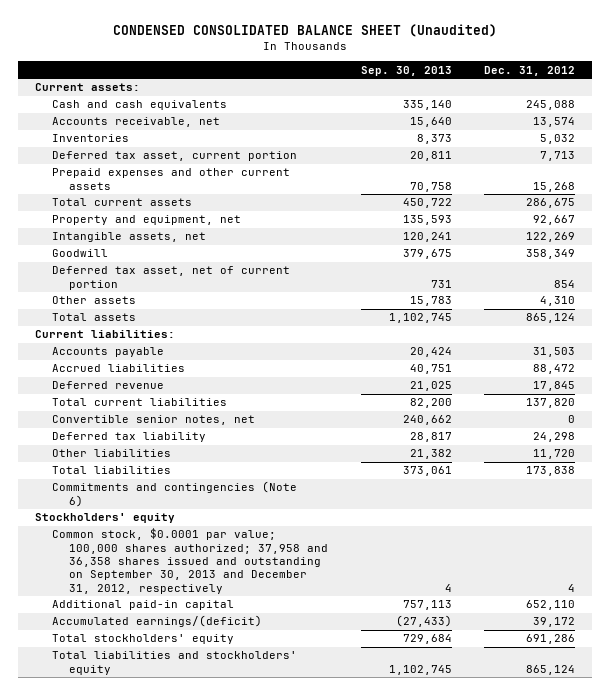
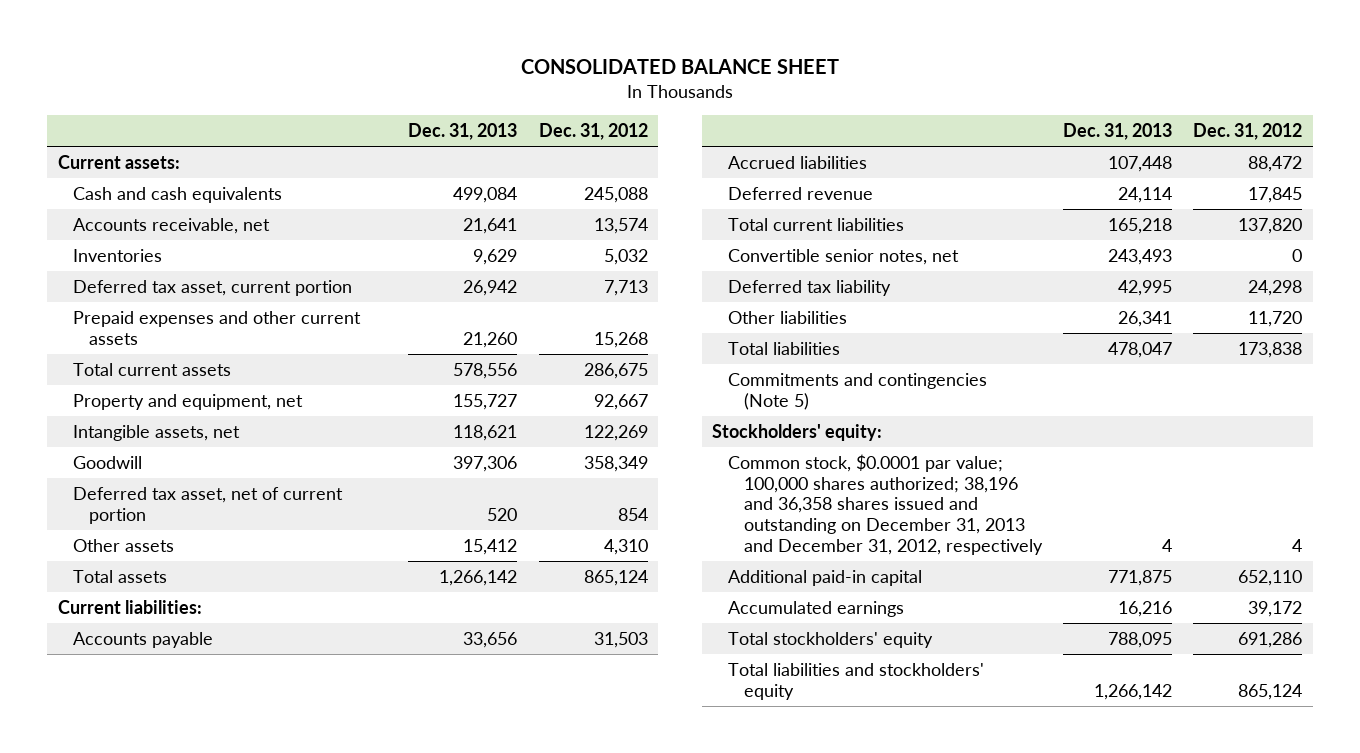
[113,24,498,38] CONDENSED CONSOLIDATED BALANCE SHEET (Unaudited) -> [520,59,839,75] CONSOLIDATED BALANCE SHEET
[360,65,452,76] Sep. 30, 2013 -> none
none -> [408,123,518,141] Dec. 31, 2013
[52,481,298,507] Commitments and contingencies (Note 6) -> [727,372,987,410] Commitments and contingencies (Note 5)
[34,513,175,524] Stockholders' equity -> [712,423,883,441] Stockholders' equity:
[52,528,329,594] Common stock, $0.0001 par value; 100,000 shares authorized; 37,958 and 36,358 shares issued and outstanding on September 30, 2013 and December 31, 2012, respectively -> [727,453,1043,556] Common stock, $0.0001 par value; 100,000 shares authorized; 38,196 and 36,358 shares issued and outstanding on December 31, 2013 and December 31, 2012, respectively
[52,615,263,628] Accumulated earnings/(deficit) -> [727,600,904,617] Accumulated earnings

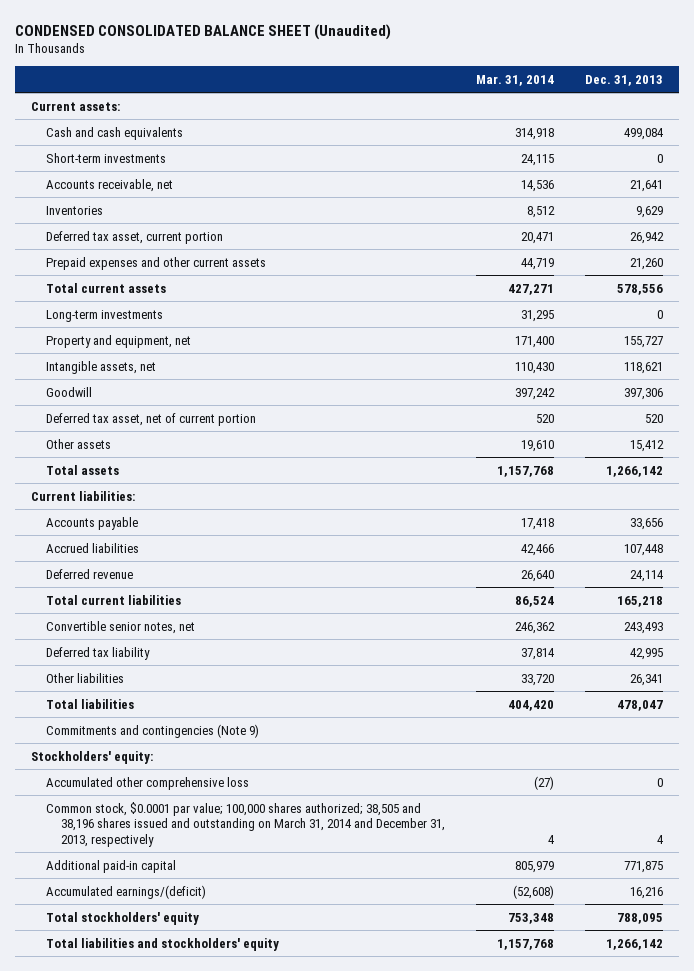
[520,59,839,75] CONSOLIDATED BALANCE SHEET -> [15,23,392,40] CONDENSED CONSOLIDATED BALANCE SHEET (Unaudited)
[538,123,648,141] Dec. 31, 2012 -> none
none -> [476,74,555,86] Mar. 31, 2014
none -> [46,152,167,163] Short-term investments
none -> [46,309,164,322] Long-term investments
[727,372,987,410] Commitments and contingencies (Note 5) -> [46,723,260,738] Commitments and contingencies (Note 9)
none -> [46,776,250,790] Accumulated other comprehensive loss
[727,453,1043,556] Common stock, $0.0001 par value; 100,000 shares authorized; 38,196 and 36,358 shares issued and outstanding on December 31, 2013 and December 31, 2012, respectively -> [46,801,446,847] Common stock, $0.0001 par value; 100,000 shares authorized; 38,505 and 38,196 shares issued and outstanding on March 31, 2014 and December 31, 2013, respectively
[727,600,904,617] Accumulated earnings -> [46,884,207,899] Accumulated earnings/(deficit)

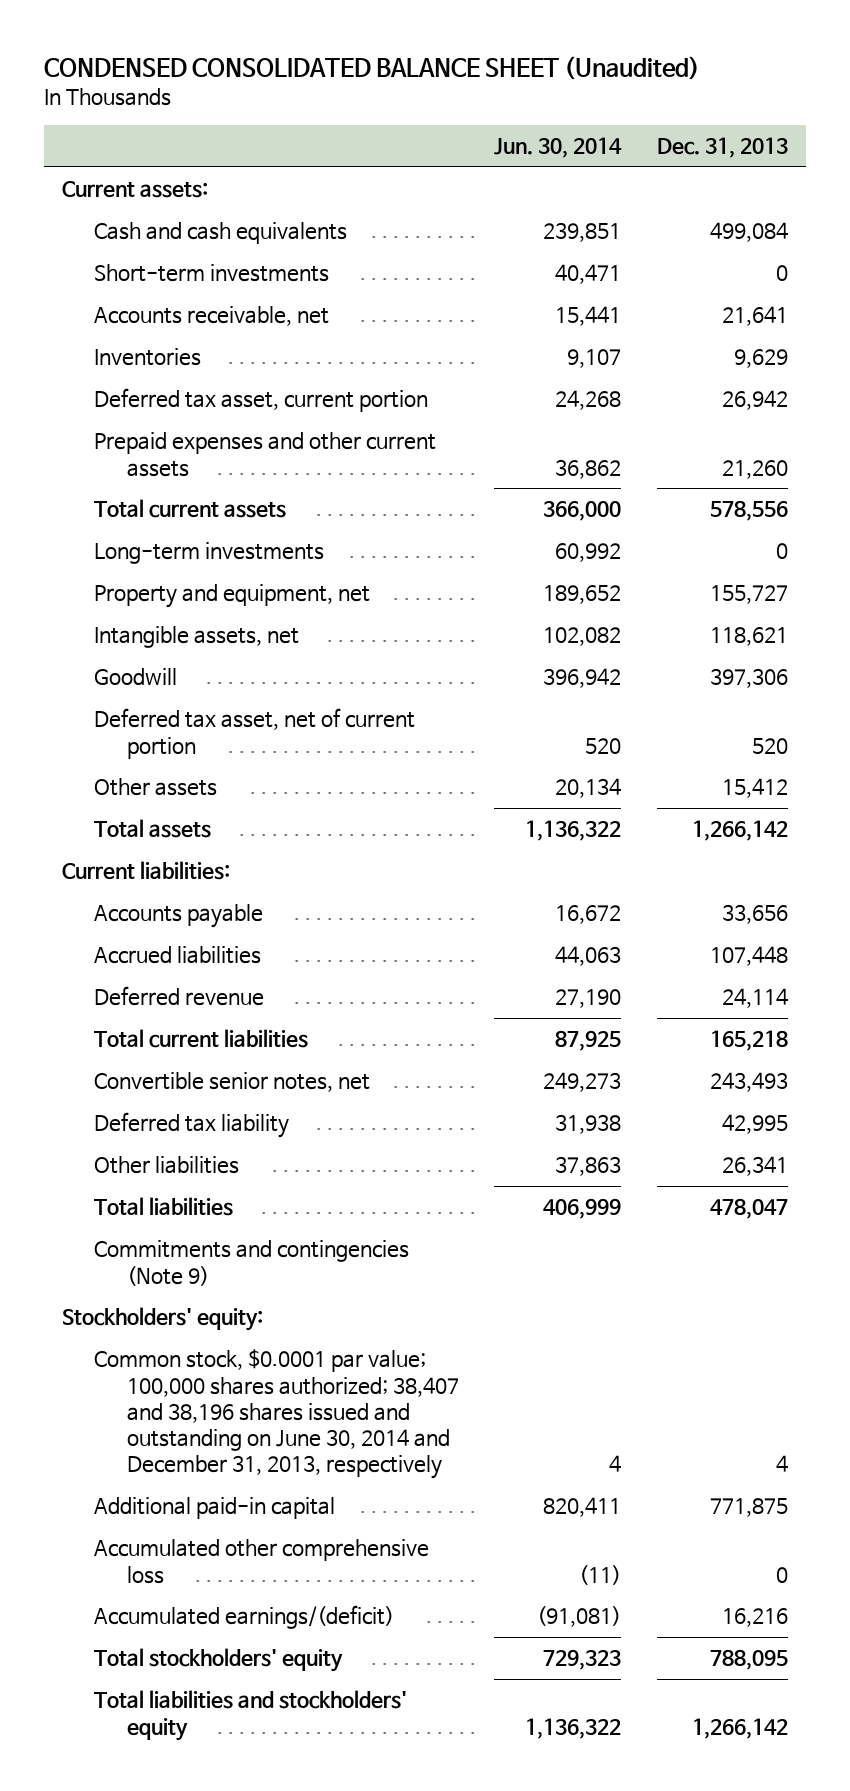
[476,74,555,86] Mar. 31, 2014 -> none
none -> [494,137,623,159] Jun. 30, 2014
[46,801,446,847] Common stock, $0.0001 par value; 100,000 shares authorized; 38,505 and 38,196 shares issued and outstanding on March 31, 2014 and December 31, 2013, respectively -> [94,1349,459,1480] Common stock, $0.0001 par value; 100,000 shares authorized; 38,407 and 38,196 shares issued and outstanding on June 30, 2014 and December 31, 2013, respectively
[46,776,250,790] Accumulated other comprehensive loss -> [94,1539,430,1584] Accumulated other comprehensive loss

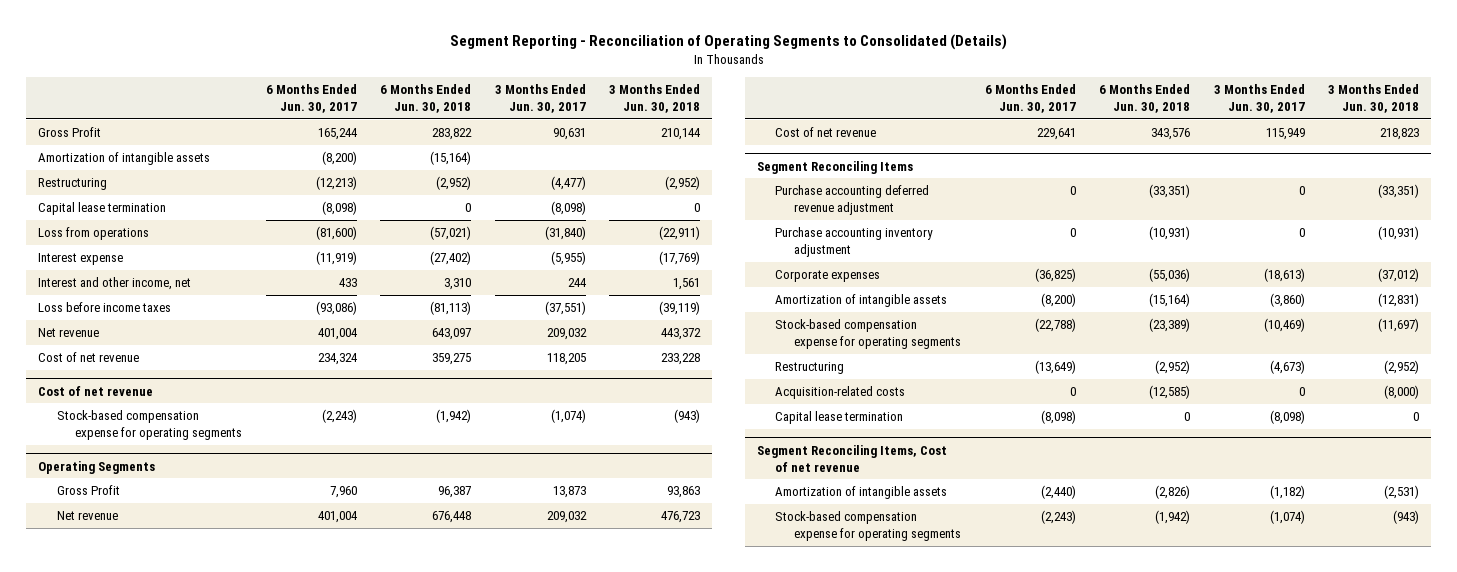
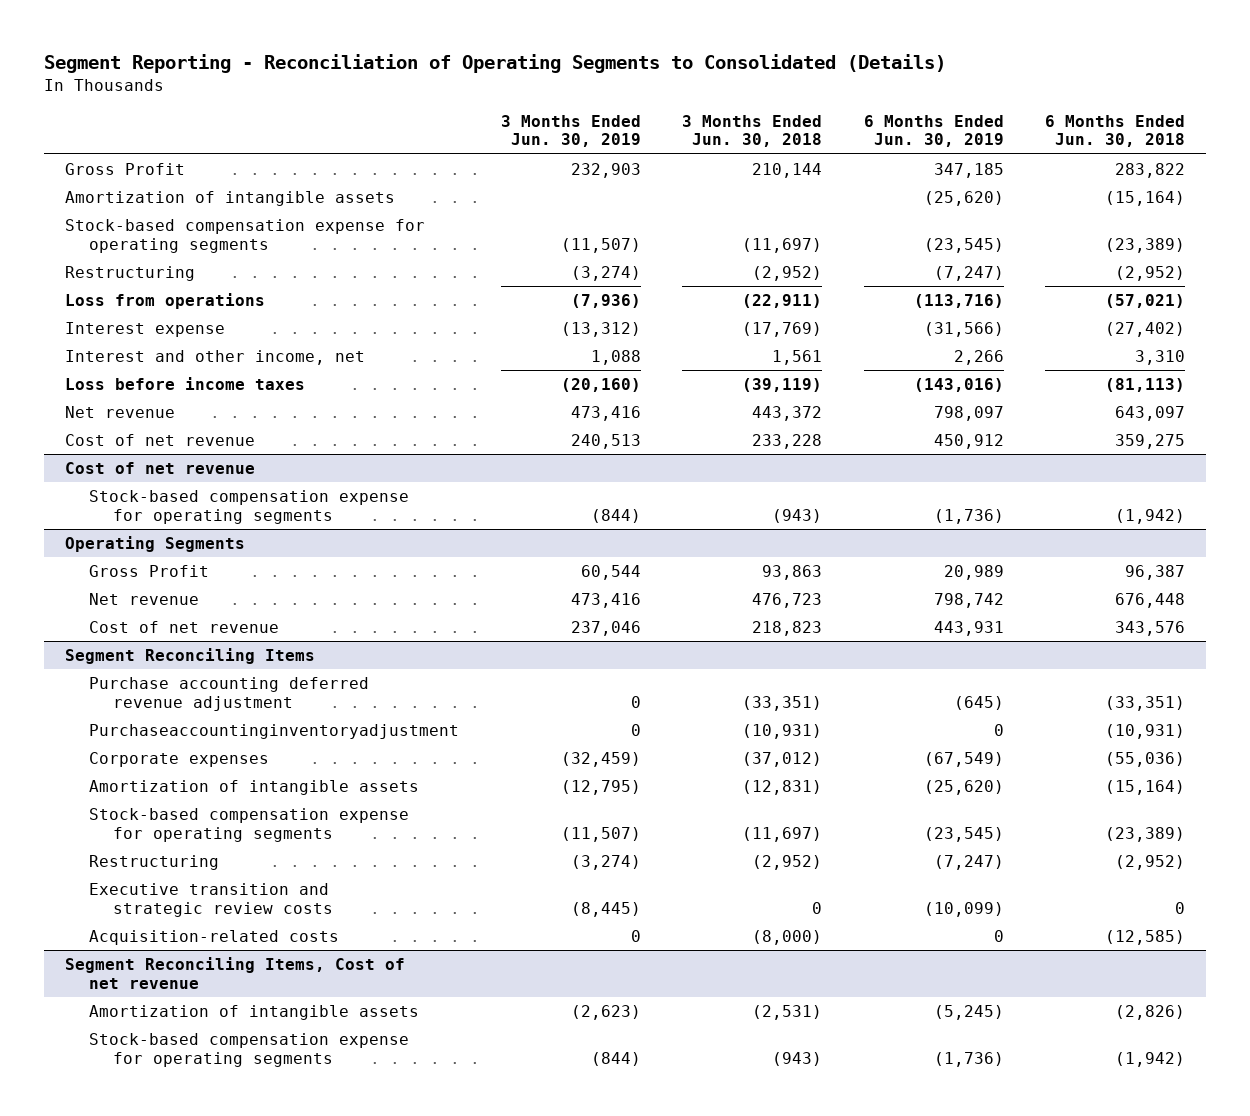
[265,84,357,114] 6 Months Ended Jun. 30, 2017 -> none
[494,84,586,114] 3 Months Ended Jun. 30, 2017 -> none
none -> [500,114,641,148] 3 Months Ended Jun. 30, 2019
none -> [863,114,1004,148] 6 Months Ended Jun. 30, 2019
none -> [64,218,425,253] Stock-based compensation expense for operating segments
[37,202,166,216] Capital lease termination -> none
[775,227,934,258] Purchase accounting inventory adjustment -> [88,723,459,739] Purchaseaccountinginventoryadjustment
none -> [88,882,334,917] Executive transition and strategic review costs
[775,411,904,425] Capital lease termination -> none

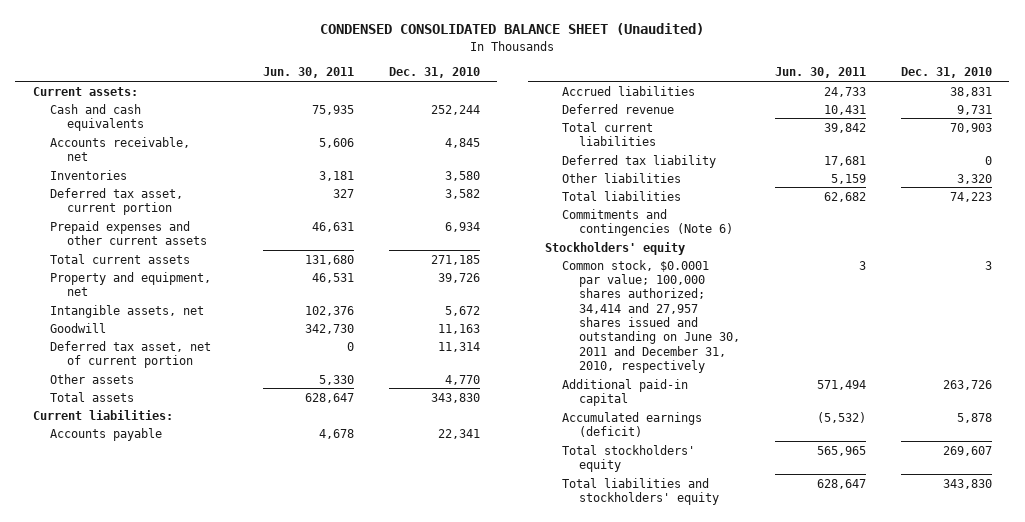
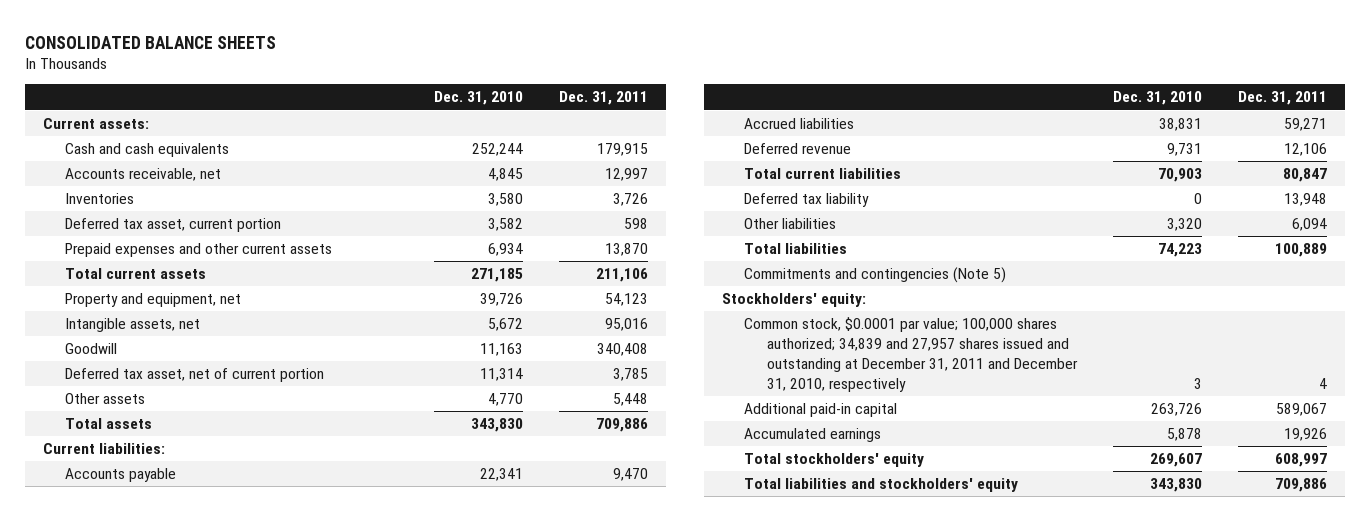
[320,23,705,36] CONDENSED CONSOLIDATED BALANCE SHEET (Unaudited) -> [24,35,276,49] CONSOLIDATED BALANCE SHEETS
[262,67,354,79] Jun. 30, 2011 -> none
none -> [558,91,648,106] Dec. 31, 2011
[562,208,734,236] Commitments and contingencies (Note 6) -> [744,267,1007,284] Commitments and contingencies (Note 5)
[544,241,685,255] Stockholders' equity -> [722,293,867,308] Stockholders' equity:
[562,259,741,374] Common stock, $0.0001 par value; 100,000 shares authorized; 34,414 and 27,957 shares issued and outstanding on June 30, 2011 and December 31, 2010, respectively -> [744,317,1078,392] Common stock, $0.0001 par value; 100,000 shares authorized; 34,839 and 27,957 shares issued and outstanding at December 31, 2011 and December 31, 2010, respectively
[562,411,703,437] Accumulated earnings (deficit) -> [744,428,882,443] Accumulated earnings

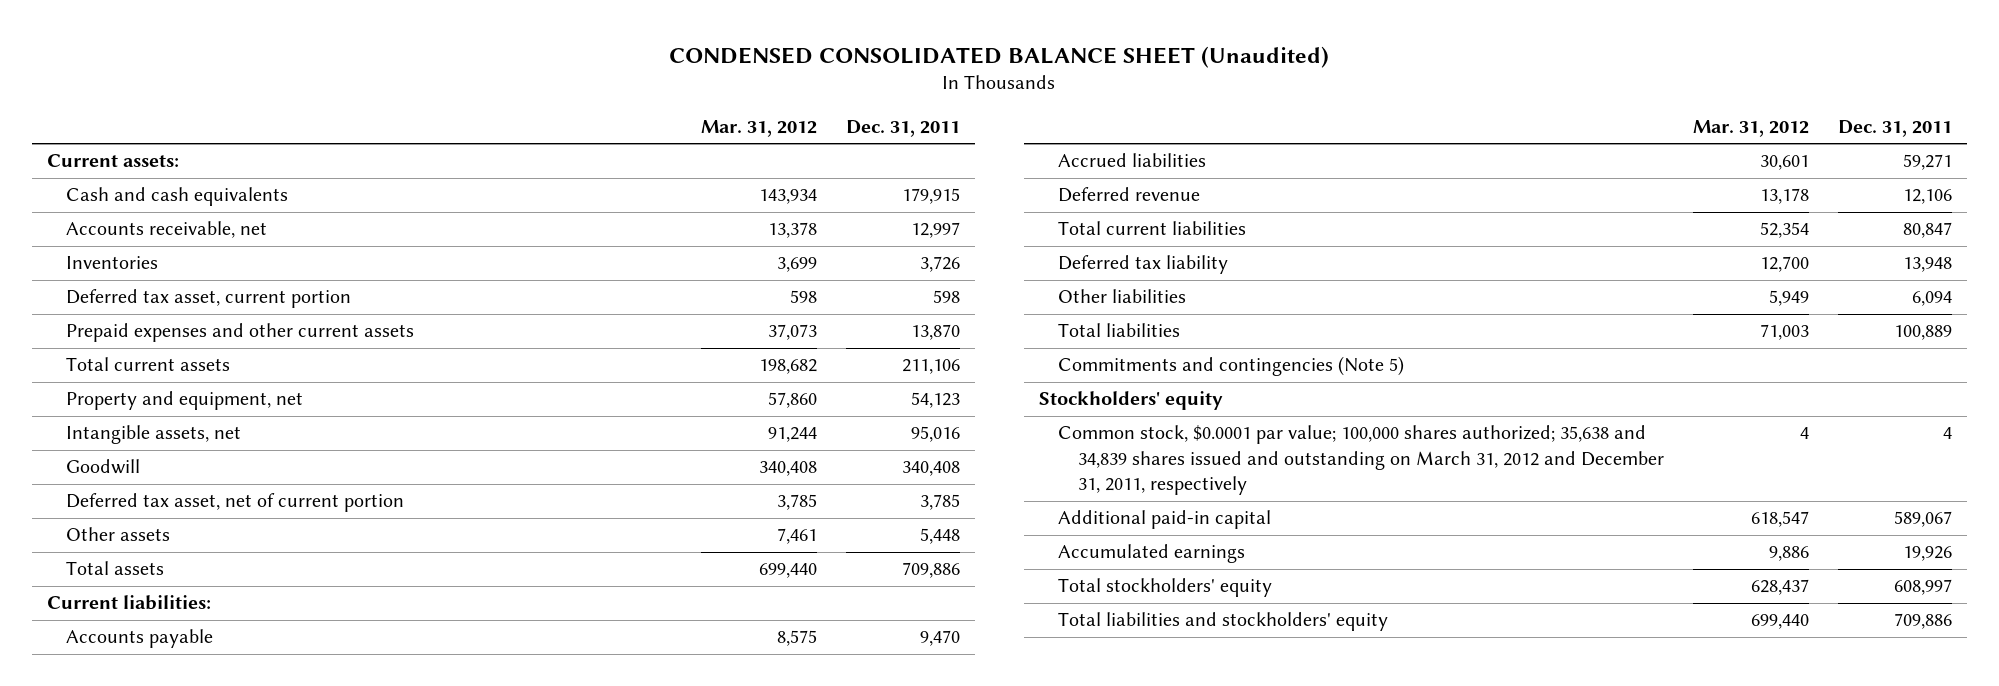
[24,35,276,49] CONSOLIDATED BALANCE SHEETS -> [669,45,1330,68] CONDENSED CONSOLIDATED BALANCE SHEET (Unaudited)
[433,91,523,106] Dec. 31, 2010 -> none
none -> [700,119,817,137] Mar. 31, 2012
[722,293,867,308] Stockholders' equity: -> [1038,391,1223,411] Stockholders' equity
[744,317,1078,392] Common stock, $0.0001 par value; 100,000 shares authorized; 34,839 and 27,957 shares issued and outstanding at December 31, 2011 and December 31, 2010, respectively -> [1058,425,1664,496] Common stock, $0.0001 par value; 100,000 shares authorized; 35,638 and 34,839 shares issued and outstanding on March 31, 2012 and December 31, 2011, respectively

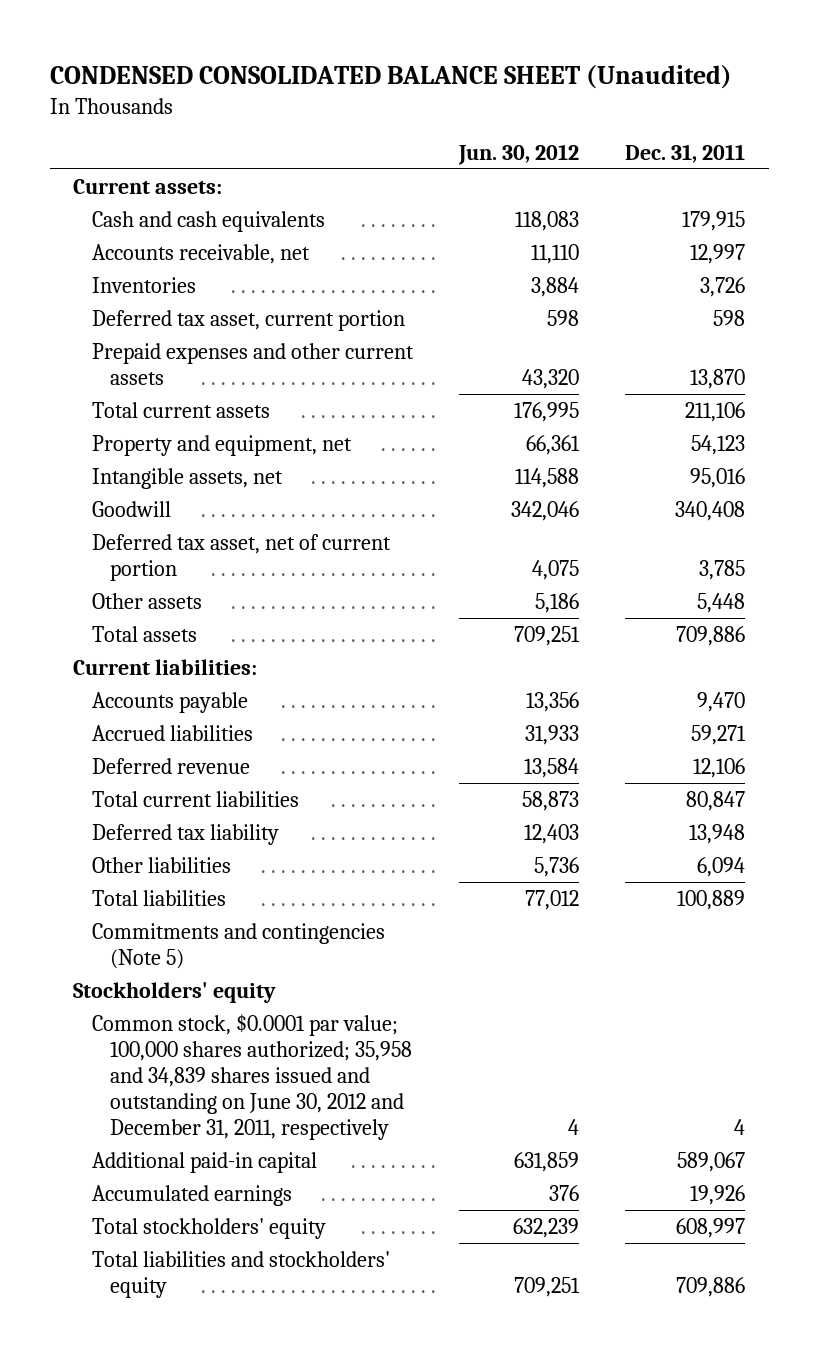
[700,119,817,137] Mar. 31, 2012 -> none
none -> [458,143,580,165] Jun. 30, 2012
[1058,425,1664,496] Common stock, $0.0001 par value; 100,000 shares authorized; 35,638 and 34,839 shares issued and outstanding on March 31, 2012 and December 31, 2011, respectively -> [91,1013,413,1141] Common stock, $0.0001 par value; 100,000 shares authorized; 35,958 and 34,839 shares issued and outstanding on June 30, 2012 and December 31, 2011, respectively

